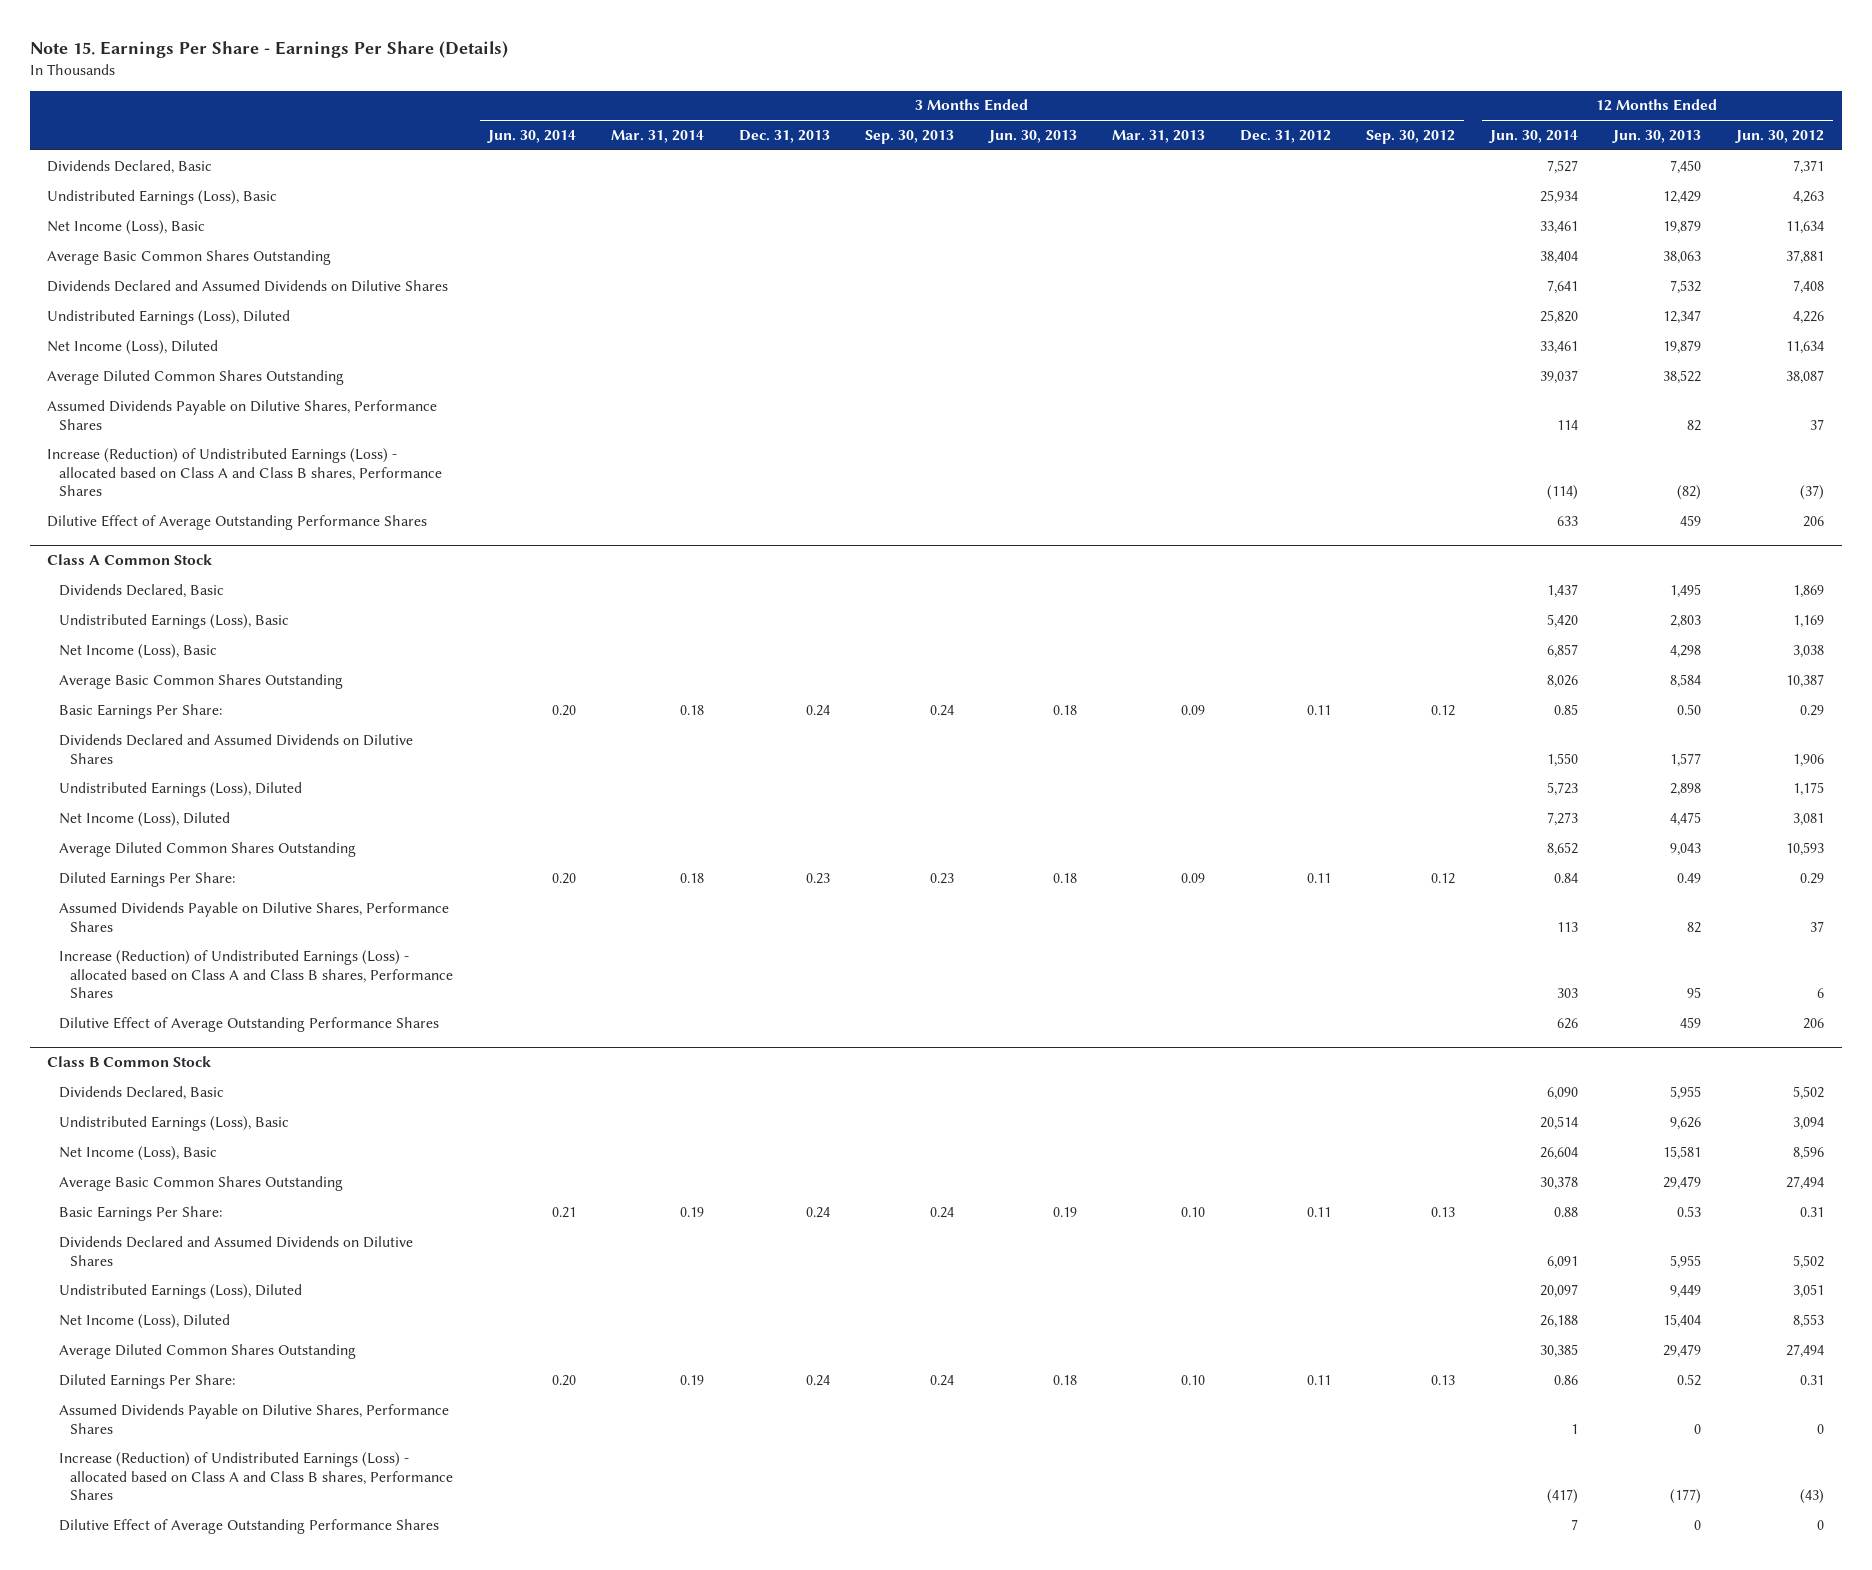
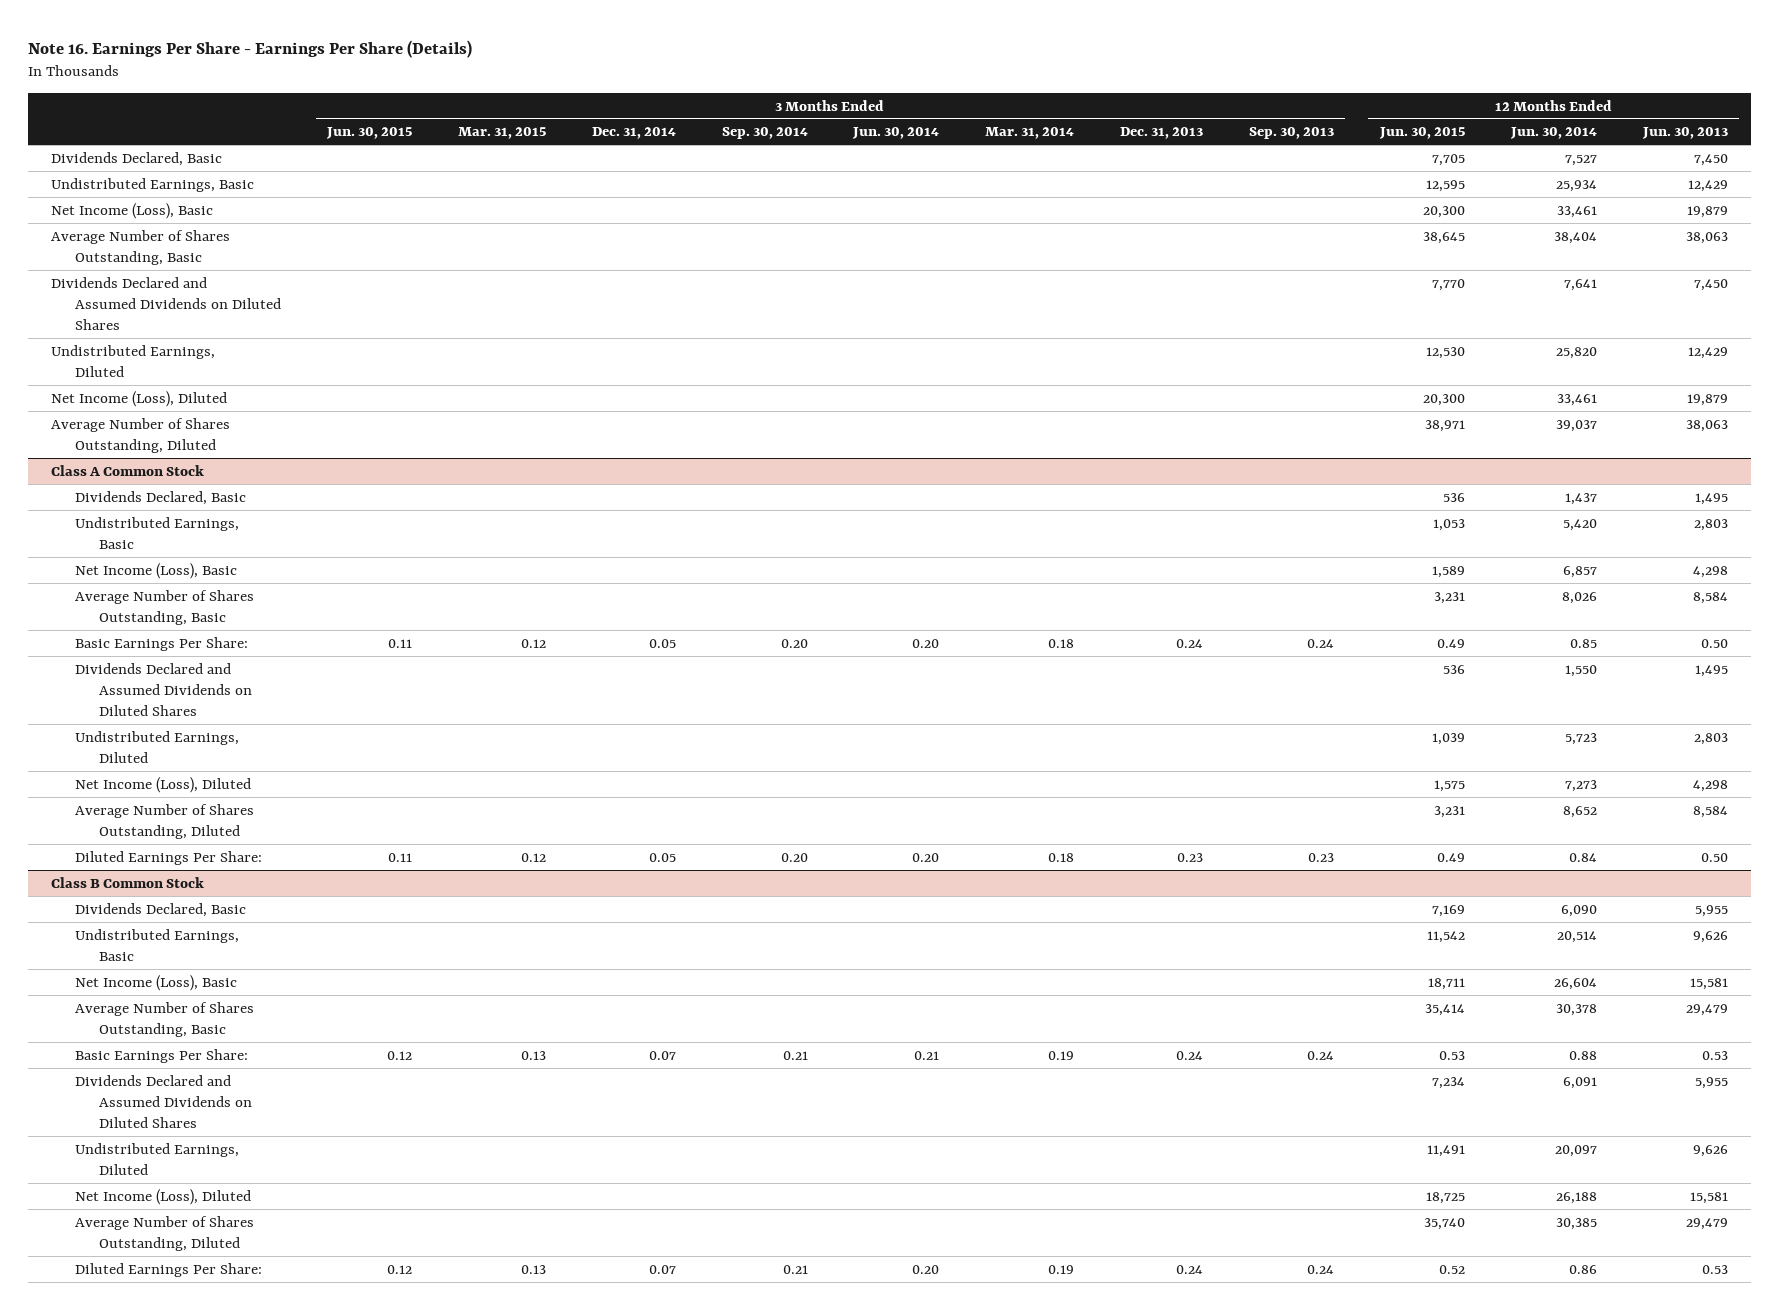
[29,40,508,58] Note 15. Earnings Per Share - Earnings Per Share (Details) -> [27,39,472,58] Note 16. Earnings Per Share - Earnings Per Share (Details)
[988,130,1078,144] Jun. 30, 2013 -> none
[1112,130,1206,144] Mar. 31, 2013 -> none
[1240,130,1332,144] Dec. 31, 2012 -> none
[1366,130,1456,145] Sep. 30, 2012 -> none
[1735,130,1825,144] Jun. 30, 2012 -> none
none -> [325,127,412,140] Jun. 30, 2015
none -> [457,127,546,140] Mar. 31, 2015
none -> [591,127,676,140] Dec. 31, 2014
none -> [721,127,808,140] Sep. 30, 2014
none -> [1378,127,1465,140] Jun. 30, 2015
[47,189,278,205] Undistributed Earnings (Loss), Basic -> [50,177,254,192] Undistributed Earnings, Basic
[47,249,332,265] Average Basic Common Shares Outstanding -> [50,229,230,265] Average Number of Shares Outstanding, Basic
[47,279,449,292] Dividends Declared and Assumed Dividends on Dilutive Shares -> [50,276,282,331] Dividends Declared and Assumed Dividends on Diluted Shares
[1670,279,1702,294] 7,532 -> [1693,278,1728,291] 7,450
[47,309,291,325] Undistributed Earnings (Loss), Diluted -> [50,344,215,377] Undistributed Earnings, Diluted
[1663,309,1702,324] 12,347 -> [1687,346,1728,359] 12,429
[47,399,438,430] Assumed Dividends Payable on Dilutive Shares, Performance Shares -> none
[47,447,442,497] Increase (Reduction) of Undistributed Earnings (Loss) - allocated based on Class A and Class B shares, Performance Shares -> none
[47,514,428,530] Dilutive Effect of Average Outstanding Performance Shares -> none
[47,369,345,385] Average Diluted Common Shares Outstanding -> [50,417,230,453] Average Number of Shares Outstanding, Diluted
[1663,369,1702,384] 38,522 -> [1685,419,1728,432] 38,063
[58,613,289,629] Undistributed Earnings (Loss), Basic -> [75,516,240,549] Undistributed Earnings, Basic
[58,673,343,689] Average Basic Common Shares Outstanding -> [75,589,255,625] Average Number of Shares Outstanding, Basic
[58,901,449,932] Assumed Dividends Payable on Dilutive Shares, Performance Shares -> none
[58,949,454,999] Increase (Reduction) of Undistributed Earnings (Loss) - allocated based on Class A and Class B shares, Performance Shares -> none
[58,1016,439,1032] Dilutive Effect of Average Outstanding Performance Shares -> none
[58,733,413,764] Dividends Declared and Assumed Dividends on Dilutive Shares -> [75,662,253,717] Dividends Declared and Assumed Dividends on Diluted Shares
[1670,752,1702,767] 1,577 -> [1694,664,1728,677] 1,495
[58,781,302,797] Undistributed Earnings (Loss), Diluted -> [75,730,240,763] Undistributed Earnings, Diluted
[1670,782,1702,796] 2,898 -> [1693,732,1728,745] 2,803
[1670,811,1702,826] 4,475 -> [1692,779,1728,792] 4,298
[58,841,356,857] Average Diluted Common Shares Outstanding -> [75,803,255,839] Average Number of Shares Outstanding, Diluted
[1670,842,1702,856] 9,043 -> [1692,805,1728,818] 8,584
[1677,872,1702,883] 0.49 -> [1700,852,1728,862] 0.50
[58,1115,289,1131] Undistributed Earnings (Loss), Basic -> [75,928,240,961] Undistributed Earnings, Basic
[58,1175,343,1191] Average Basic Common Shares Outstanding -> [75,1001,255,1037] Average Number of Shares Outstanding, Basic
[58,1403,449,1434] Assumed Dividends Payable on Dilutive Shares, Performance Shares -> none
[58,1451,454,1501] Increase (Reduction) of Undistributed Earnings (Loss) - allocated based on Class A and Class B shares, Performance Shares -> none
[58,1518,439,1534] Dilutive Effect of Average Outstanding Performance Shares -> none
[58,1235,413,1266] Dividends Declared and Assumed Dividends on Dilutive Shares -> [75,1074,253,1129] Dividends Declared and Assumed Dividends on Diluted Shares
[58,1283,302,1299] Undistributed Earnings (Loss), Diluted -> [75,1142,240,1175] Undistributed Earnings, Diluted
[1670,1284,1702,1298] 9,449 -> [1692,1144,1728,1157] 9,626
[1663,1313,1702,1328] 15,404 -> [1689,1191,1728,1204] 15,581
[58,1343,356,1359] Average Diluted Common Shares Outstanding -> [75,1215,255,1251] Average Number of Shares Outstanding, Diluted
[1677,1373,1702,1386] 0.52 -> [1701,1264,1728,1274] 0.53

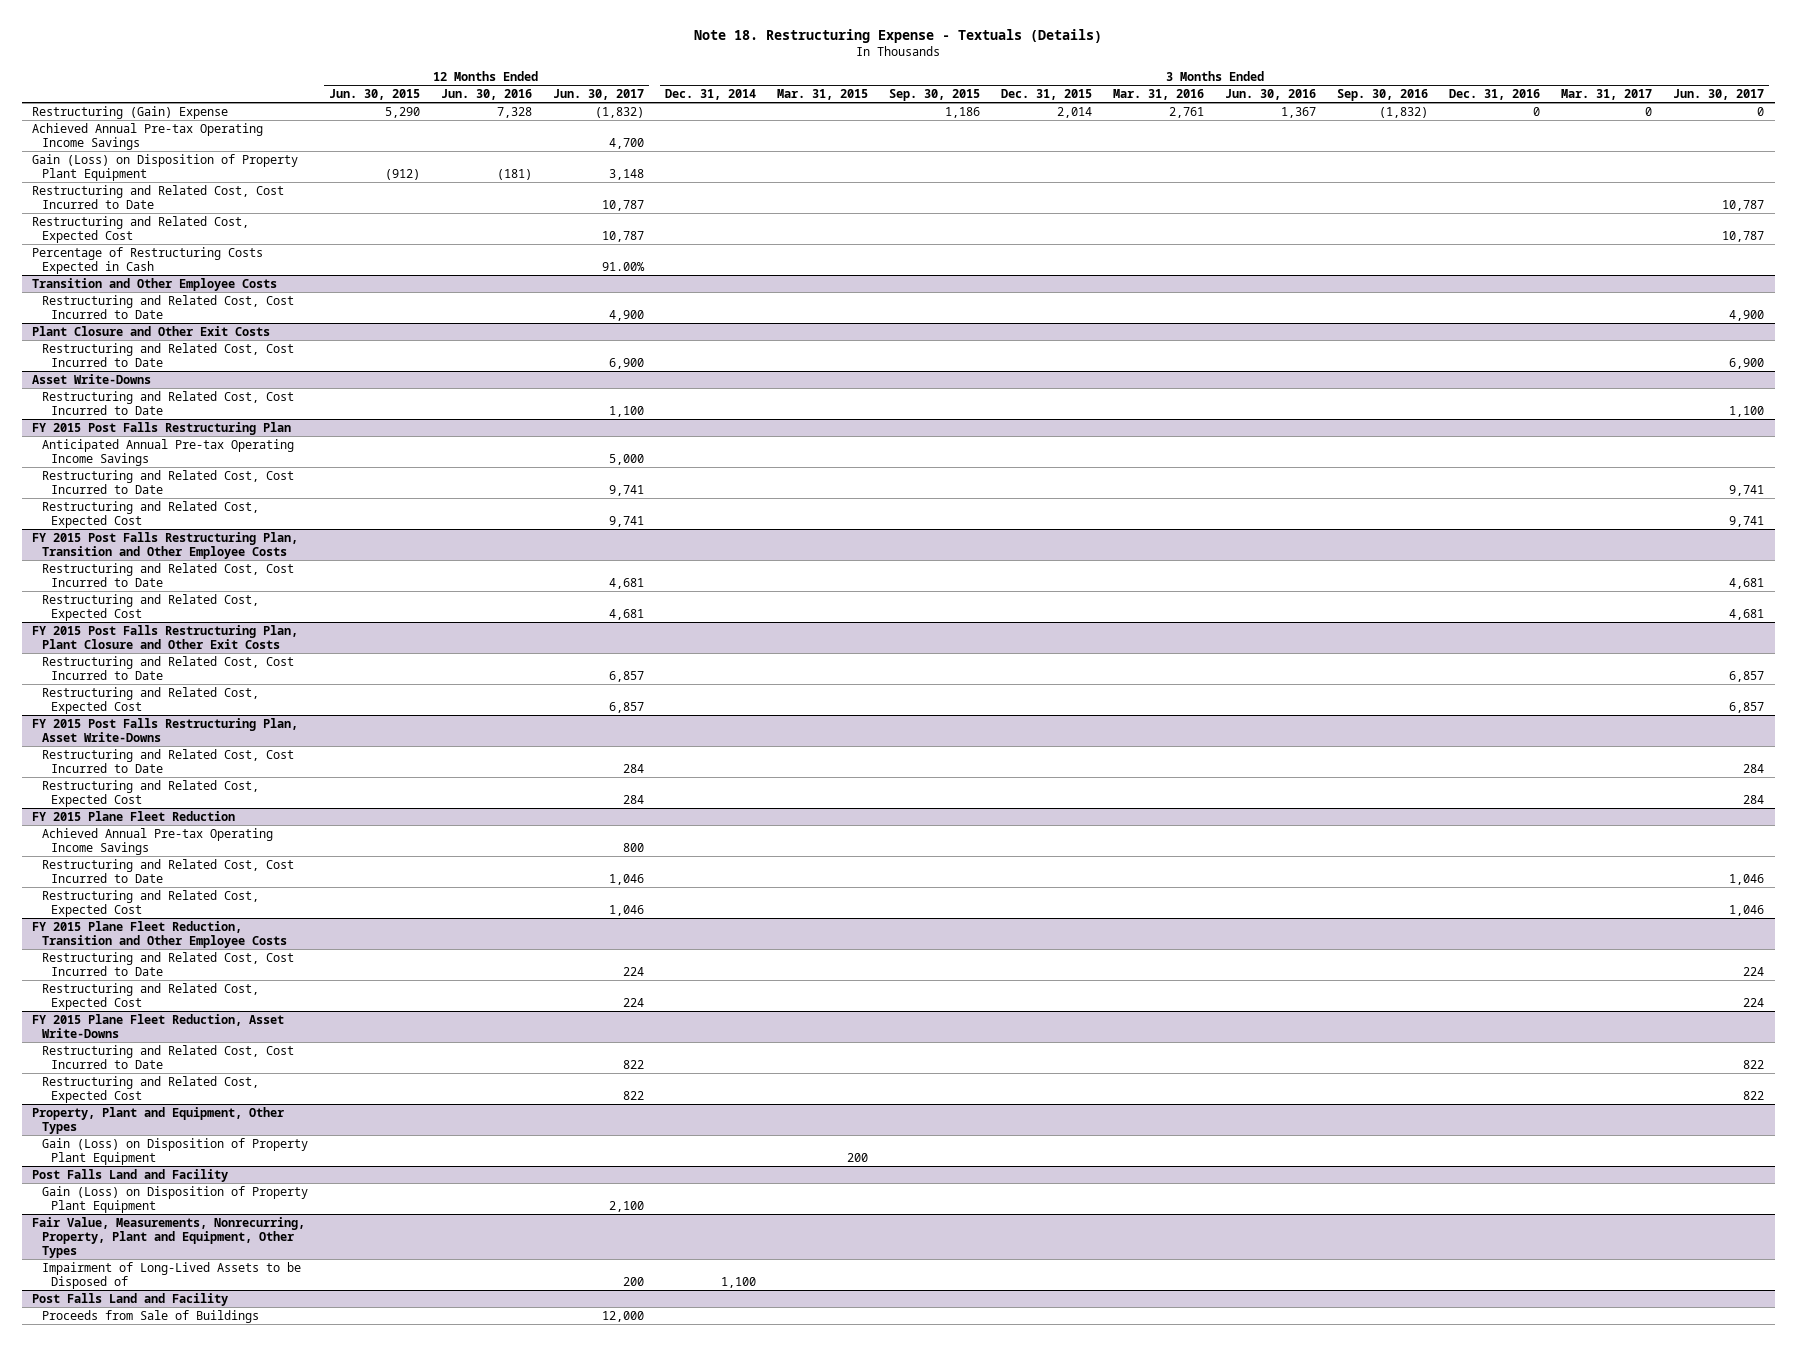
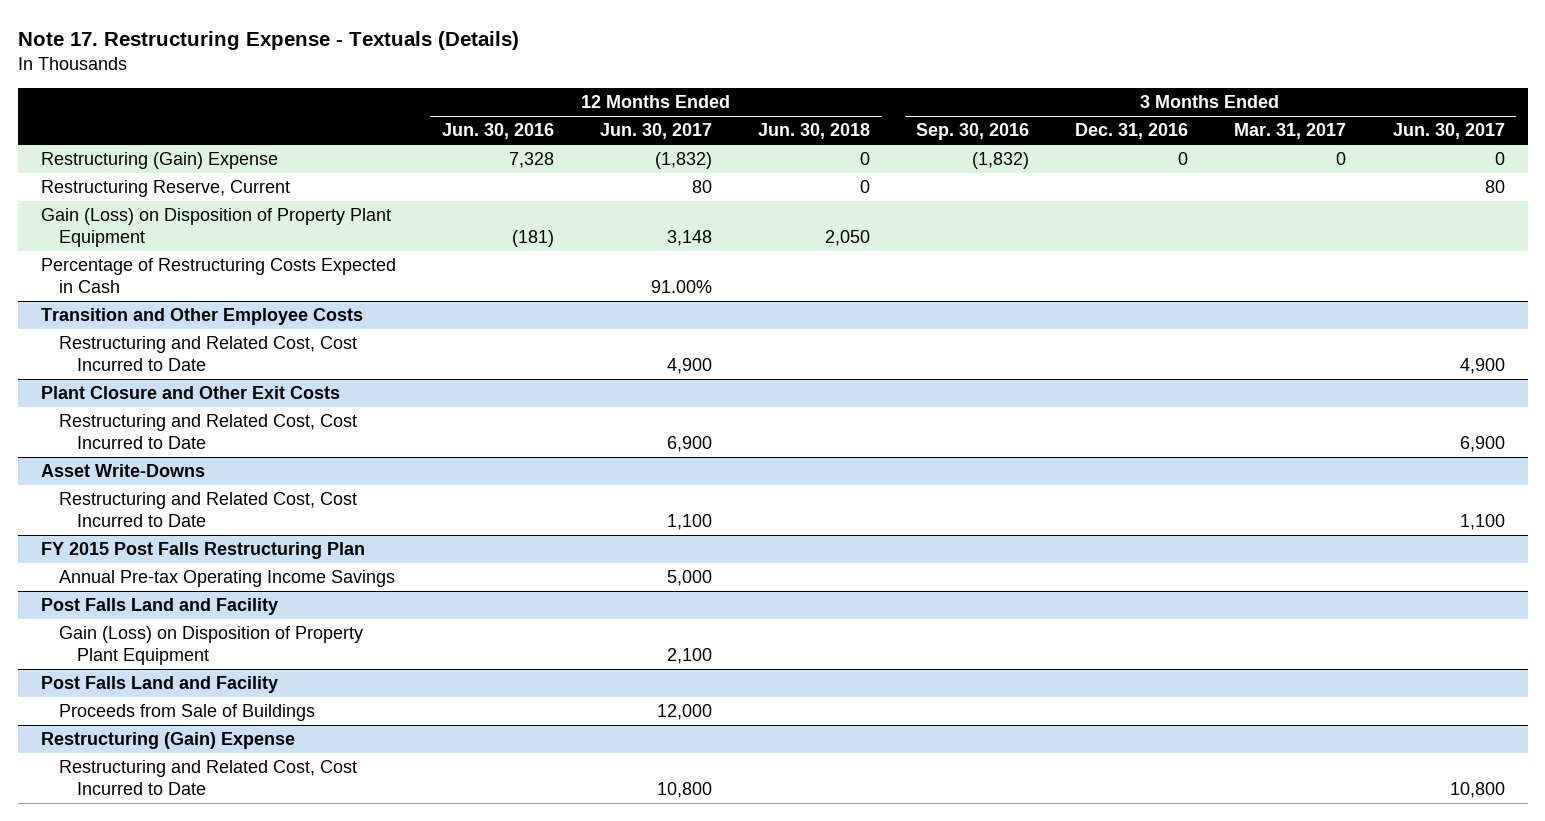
[694,29,1103,44] Note 18. Restructuring Expense - Textuals (Details) -> [17,30,519,50] Note 17. Restructuring Expense - Textuals (Details)
[328,89,420,101] Jun. 30, 2015 -> none
[664,89,756,101] Dec. 31, 2014 -> none
[776,89,868,101] Mar. 31, 2015 -> none
[888,89,980,102] Sep. 30, 2015 -> none
[1001,89,1093,101] Dec. 31, 2015 -> none
[1113,89,1205,101] Mar. 31, 2016 -> none
[1225,89,1317,101] Jun. 30, 2016 -> none
none -> [758,123,871,140] Jun. 30, 2018
[32,122,264,150] Achieved Annual Pre-tax Operating Income Savings -> none
none -> [40,180,290,198] Restructuring Reserve, Current
[32,184,285,209] Restructuring and Related Cost, Cost Incurred to Date -> none
[32,215,250,243] Restructuring and Related Cost, Expected Cost -> none
[41,469,294,494] Restructuring and Related Cost, Cost Incurred to Date -> none
[41,500,259,528] Restructuring and Related Cost, Expected Cost -> none
[32,531,299,559] FY 2015 Post Falls Restructuring Plan, Transition and Other Employee Costs -> none
[41,562,294,587] Restructuring and Related Cost, Cost Incurred to Date -> none
[41,593,259,621] Restructuring and Related Cost, Expected Cost -> none
[32,624,299,649] FY 2015 Post Falls Restructuring Plan, Plant Closure and Other Exit Costs -> none
[41,655,294,680] Restructuring and Related Cost, Cost Incurred to Date -> none
[41,686,259,714] Restructuring and Related Cost, Expected Cost -> none
[32,717,299,742] FY 2015 Post Falls Restructuring Plan, Asset Write-Downs -> none
[41,748,294,773] Restructuring and Related Cost, Cost Incurred to Date -> none
[41,779,259,807] Restructuring and Related Cost, Expected Cost -> none
[32,810,236,821] FY 2015 Plane Fleet Reduction -> none
[41,827,273,855] Achieved Annual Pre-tax Operating Income Savings -> none
[41,858,294,883] Restructuring and Related Cost, Cost Incurred to Date -> none
[41,889,259,917] Restructuring and Related Cost, Expected Cost -> none
[32,920,287,948] FY 2015 Plane Fleet Reduction, Transition and Other Employee Costs -> none
[41,951,294,976] Restructuring and Related Cost, Cost Incurred to Date -> none
[41,982,259,1010] Restructuring and Related Cost, Expected Cost -> none
[32,1013,285,1038] FY 2015 Plane Fleet Reduction, Asset Write-Downs -> none
[41,1044,294,1069] Restructuring and Related Cost, Cost Incurred to Date -> none
[41,1075,259,1103] Restructuring and Related Cost, Expected Cost -> none
[32,1106,285,1134] Property, Plant and Equipment, Other Types -> none
[41,1137,308,1165] Gain (Loss) on Disposition of Property Plant Equipment -> none
[41,438,294,466] Anticipated Annual Pre-tax Operating Income Savings -> [59,570,396,588] Annual Pre-tax Operating Income Savings
[32,1216,306,1258] Fair Value, Measurements, Nonrecurring, Property, Plant and Equipment, Other Types -> none
[41,1261,301,1289] Impairment of Long-Lived Assets to be Disposed of -> none
none -> [40,732,295,750] Restructuring (Gain) Expense
none -> [59,760,358,795] Restructuring and Related Cost, Cost Incurred to Date

